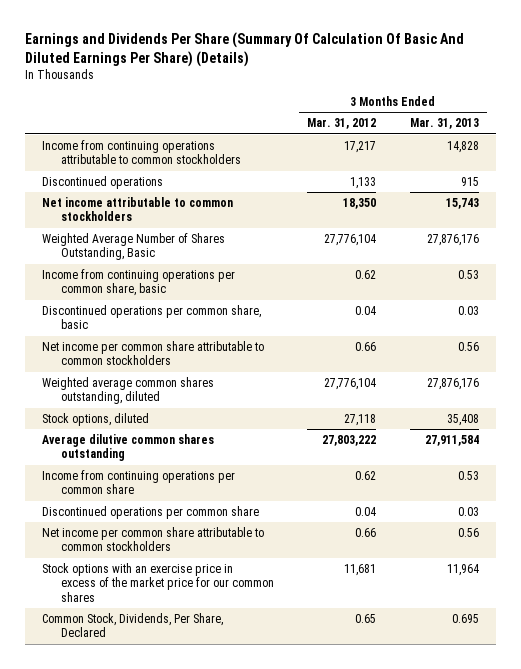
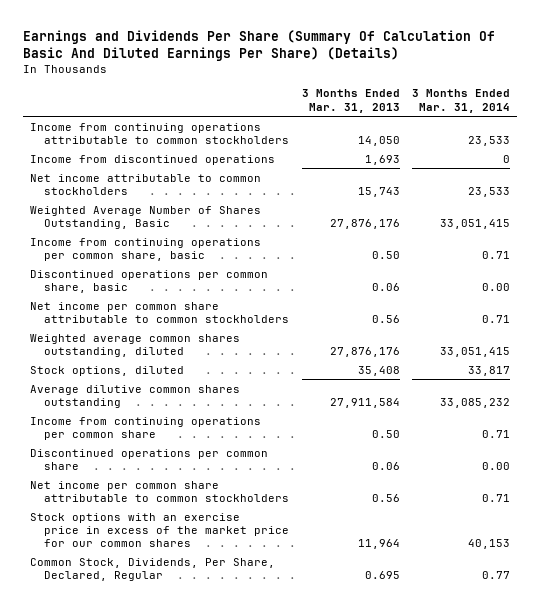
[307,118,377,130] Mar. 31, 2012 -> none
none -> [412,89,511,113] 3 Months Ended Mar. 31, 2014
[446,140,479,153] 14,828 -> [357,135,400,146] 14,050
[41,175,163,189] Discontinued operations -> [29,154,275,165] Income from discontinued operations
[460,176,479,186] 915 -> [364,154,400,165] 1,693
[457,269,479,279] 0.53 -> [371,250,400,259] 0.50
[457,305,479,315] 0.03 -> [371,282,400,291] 0.06
[457,470,479,480] 0.53 -> [371,429,400,438] 0.50
[457,506,479,516] 0.03 -> [371,461,400,470] 0.06
[41,612,223,638] Common Stock, Dividends, Per Share, Declared -> [29,557,275,581] Common Stock, Dividends, Per Share, Declared, Regular

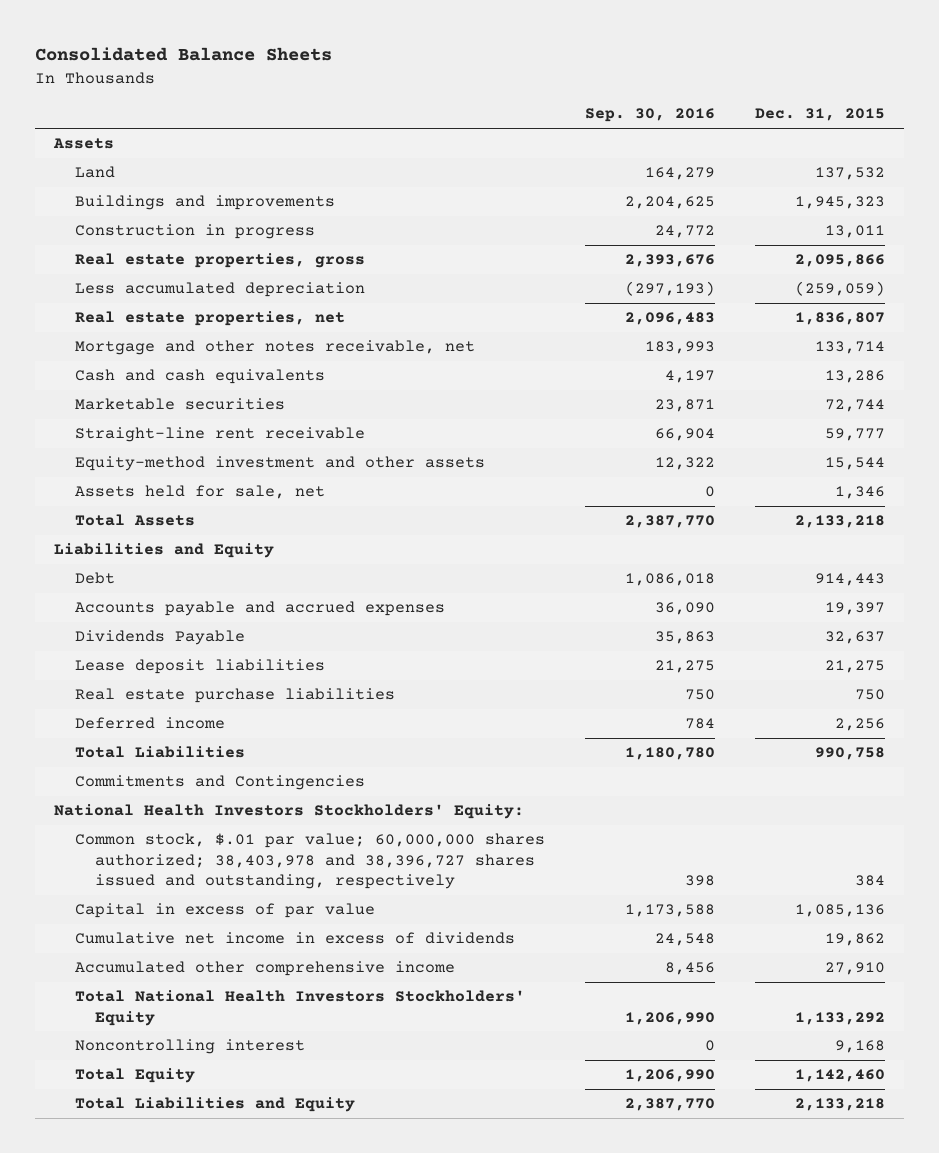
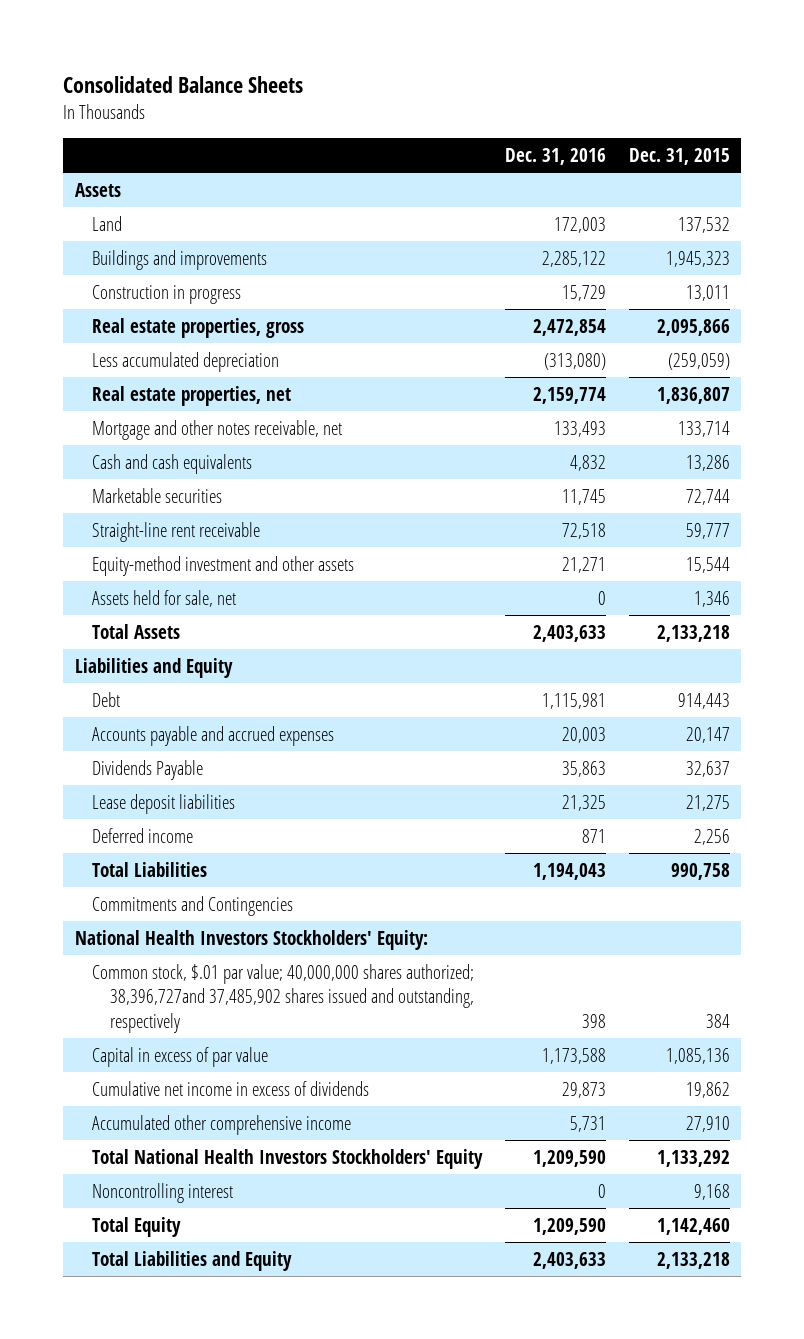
[584,108,715,123] Sep. 30, 2016 -> none
none -> [504,147,606,165] Dec. 31, 2016
[824,602,885,616] 19,397 -> [685,726,730,743] 20,147
[74,688,395,704] Real estate purchase liabilities -> none
[74,833,545,890] Common stock, $.01 par value; 60,000,000 shares authorized; 38,403,978 and 38,396,727 shares issued and outstanding, respectively -> [92,963,475,1034] Common stock, $.01 par value; 40,000,000 shares authorized; 38,396,727and 37,485,902 shares issued and outstanding, respectively

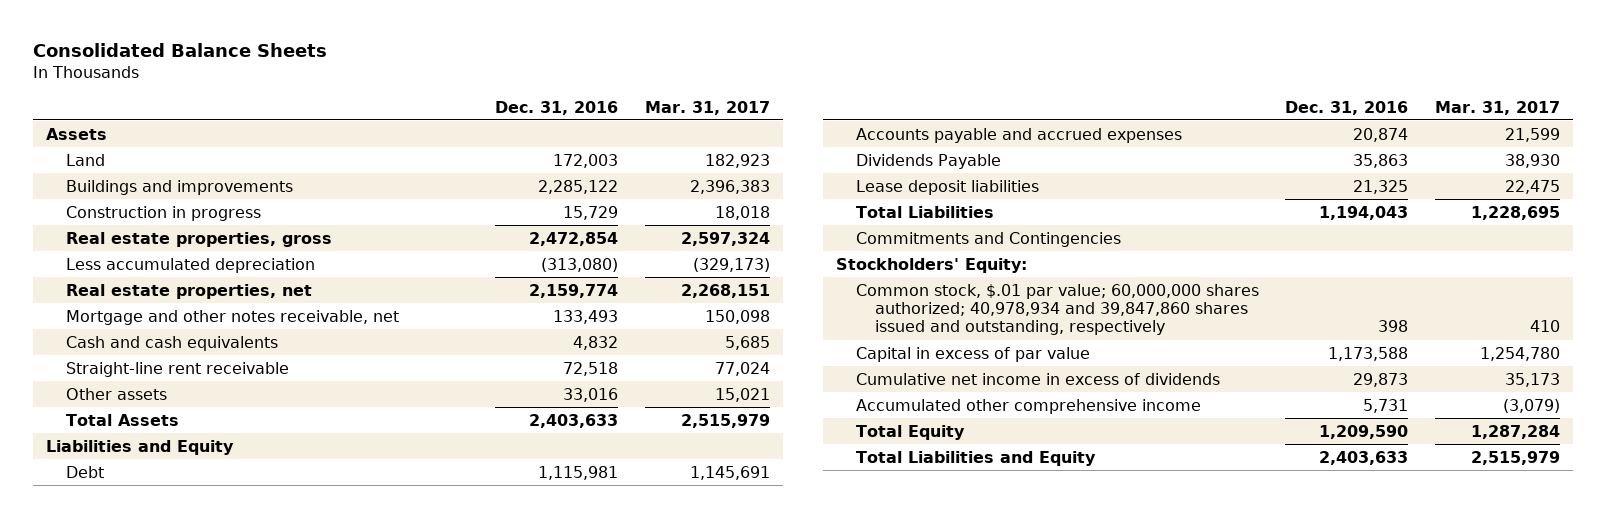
[628,147,730,165] Dec. 31, 2015 -> none
none -> [645,100,771,115] Mar. 31, 2017
[92,487,223,503] Marketable securities -> none
[92,555,355,576] Equity-method investment and other assets -> none
[92,589,237,607] Assets held for sale, net -> none
none -> [65,387,167,400] Other assets
[561,726,606,743] 20,003 -> [1353,127,1409,142] 20,874
[92,827,194,843] Deferred income -> none
[74,929,428,950] National Health Investors Stockholders' Equity: -> [835,257,1027,273] Stockholders' Equity:
[92,963,475,1034] Common stock, $.01 par value; 40,000,000 shares authorized; 38,396,727and 37,485,902 shares issued and outstanding, respectively -> [855,283,1259,336] Common stock, $.01 par value; 60,000,000 shares authorized; 40,978,934 and 39,847,860 shares issued and outstanding, respectively
[92,1148,484,1169] Total National Health Investors Stockholders' Equity -> none
[92,1182,234,1203] Noncontrolling interest -> none

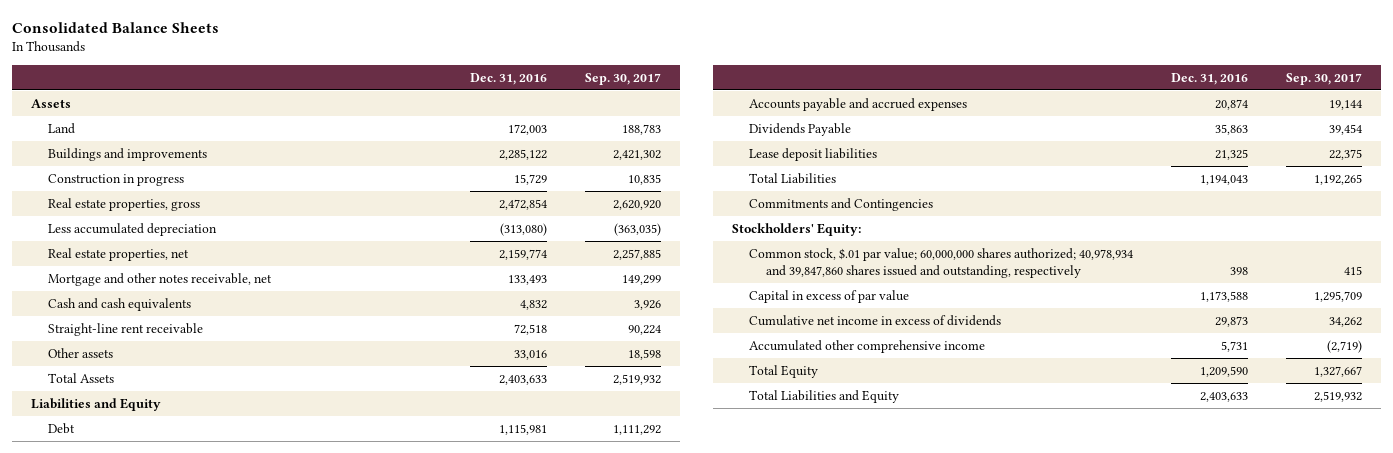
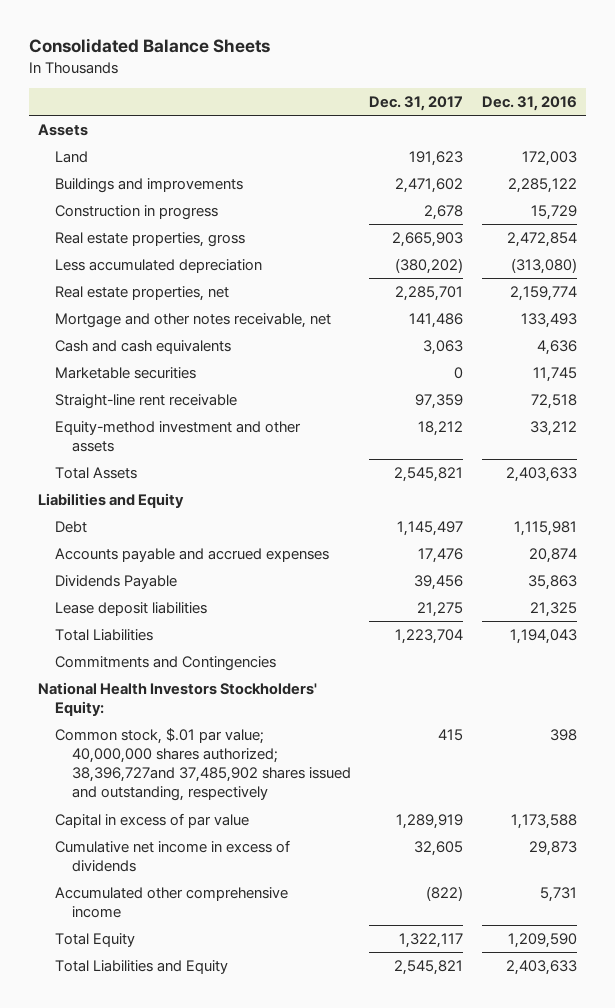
[584,72,661,85] Sep. 30, 2017 -> none
none -> [369,96,464,112] Dec. 31, 2017
[519,299,547,310] 4,832 -> [536,340,577,356] 4,636
none -> [54,367,196,380] Marketable securities
[47,347,113,358] Other assets -> none
none -> [54,421,301,453] Equity-method investment and other assets
[732,222,862,236] Stockholders' Equity: -> [37,682,317,717] National Health Investors Stockholders' Equity:
[749,247,1134,278] Common stock, $.01 par value; 60,000,000 shares authorized; 40,978,934 and 39,847,860 shares issued and outstanding, respectively -> [54,728,351,802] Common stock, $.01 par value; 40,000,000 shares authorized; 38,396,727and 37,485,902 shares issued and outstanding, respectively

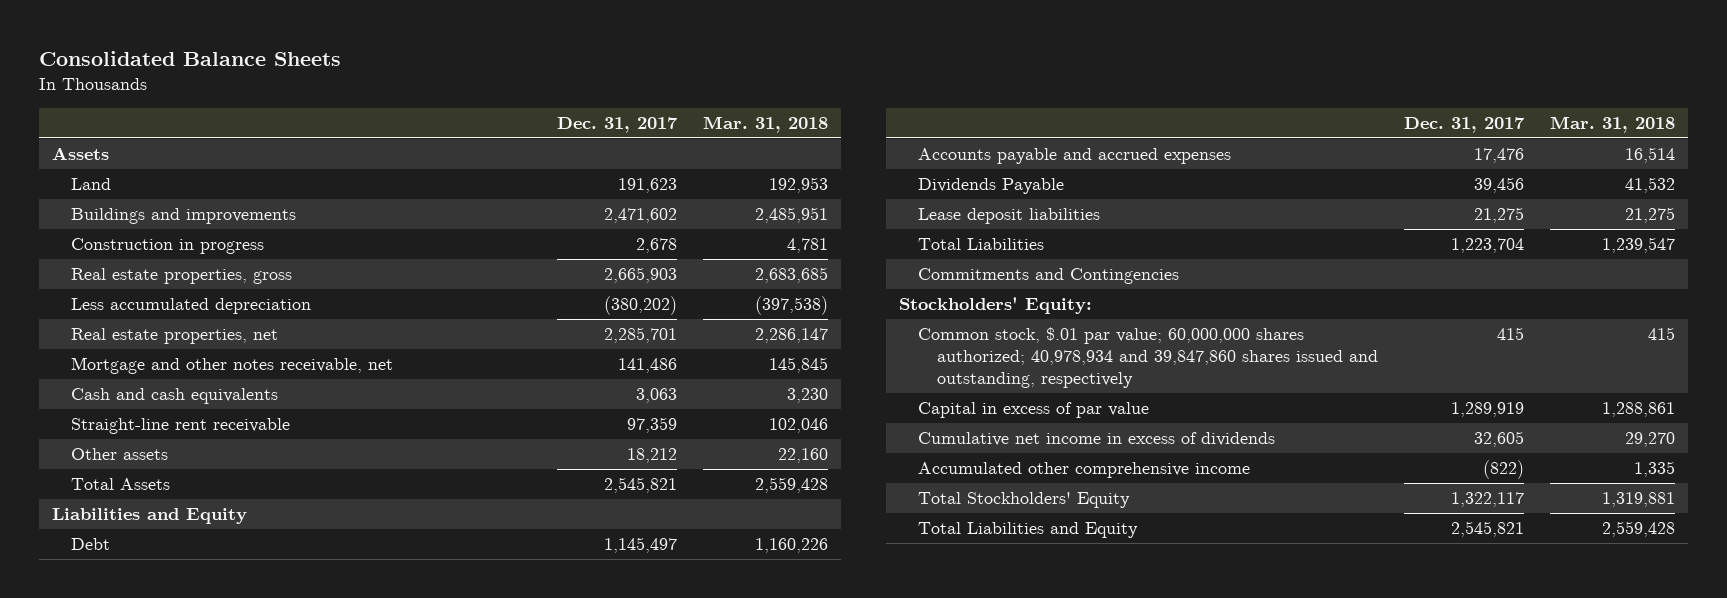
[481,96,577,112] Dec. 31, 2016 -> none
none -> [703,115,829,133] Mar. 31, 2018
[54,367,196,380] Marketable securities -> none
[54,421,301,453] Equity-method investment and other assets -> [70,448,168,461] Other assets
[37,682,317,717] National Health Investors Stockholders' Equity: -> [898,297,1092,315] Stockholders' Equity:
[54,728,351,802] Common stock, $.01 par value; 40,000,000 shares authorized; 38,396,727and 37,485,902 shares issued and outstanding, respectively -> [917,327,1379,389] Common stock, $.01 par value; 60,000,000 shares authorized; 40,978,934 and 39,847,860 shares issued and outstanding, respectively
[54,933,135,948] Total Equity -> [917,492,1130,509] Total Stockholders' Equity

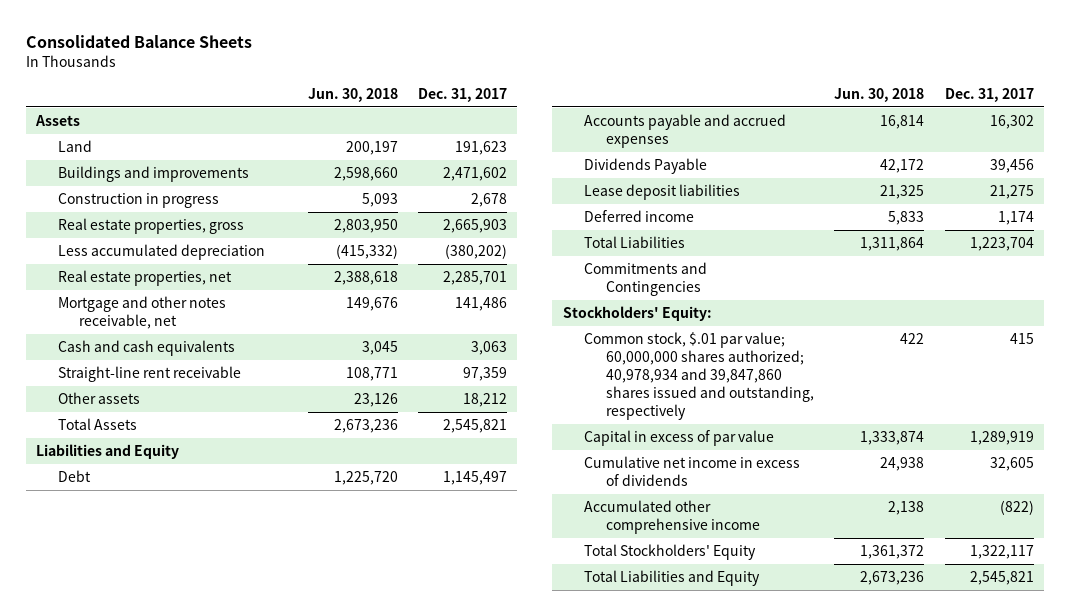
[703,115,829,133] Mar. 31, 2018 -> none
none -> [307,87,398,102] Jun. 30, 2018
[1474,148,1525,164] 17,476 -> [989,115,1034,130] 16,302
none -> [584,210,695,223] Deferred income

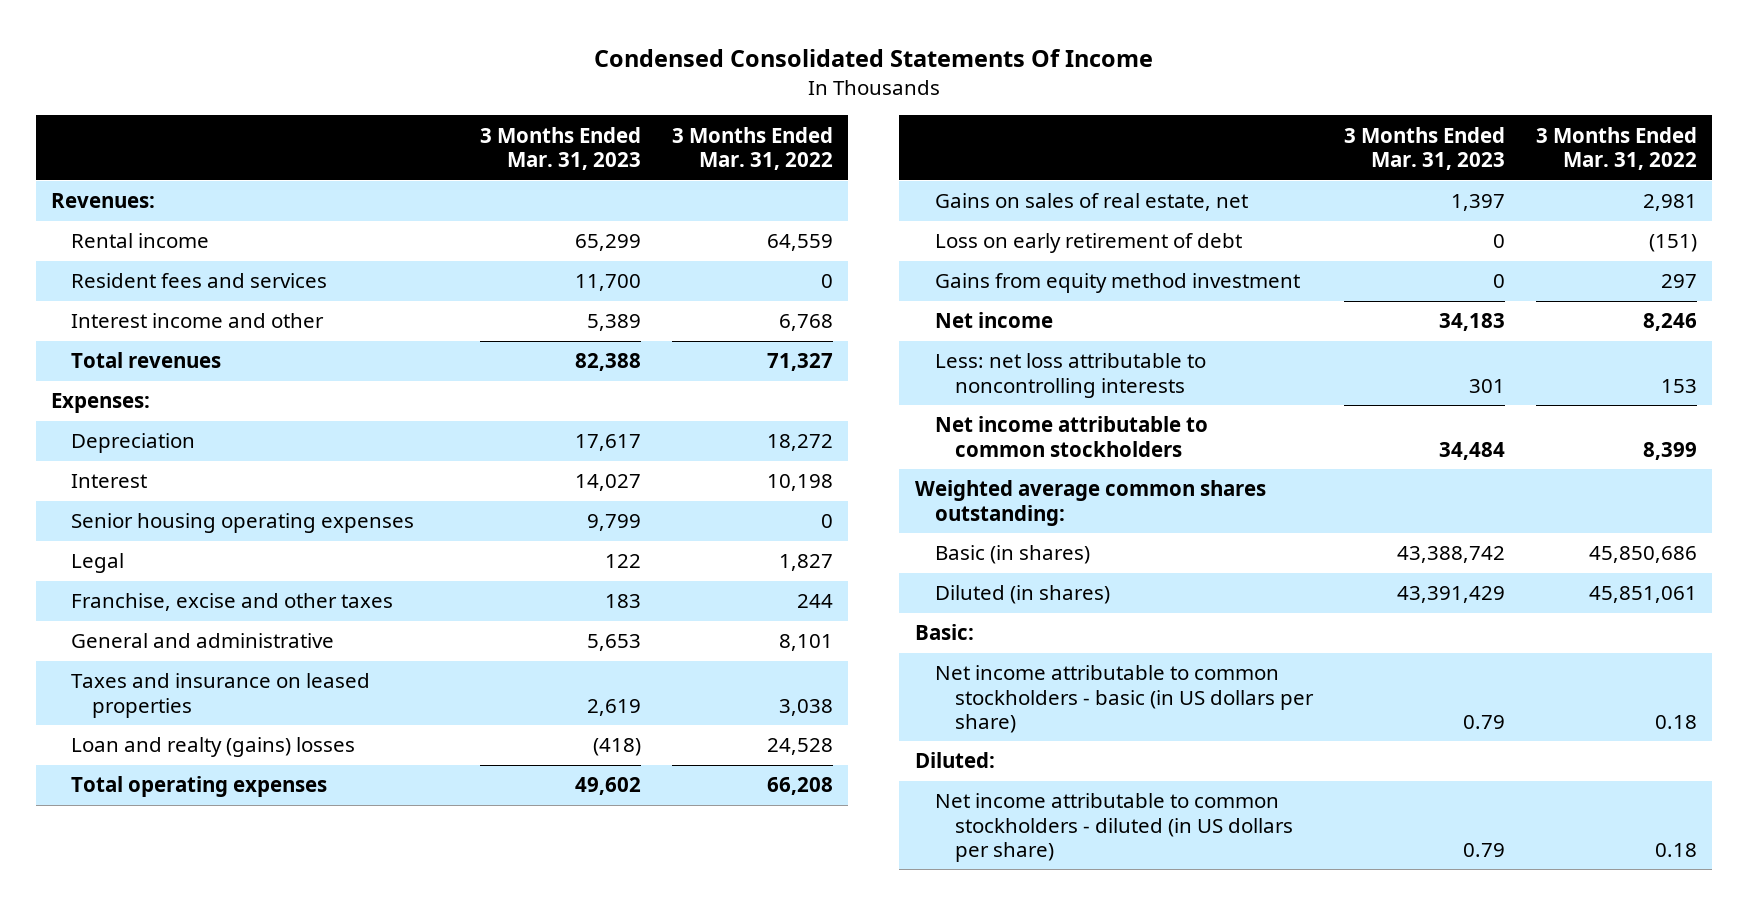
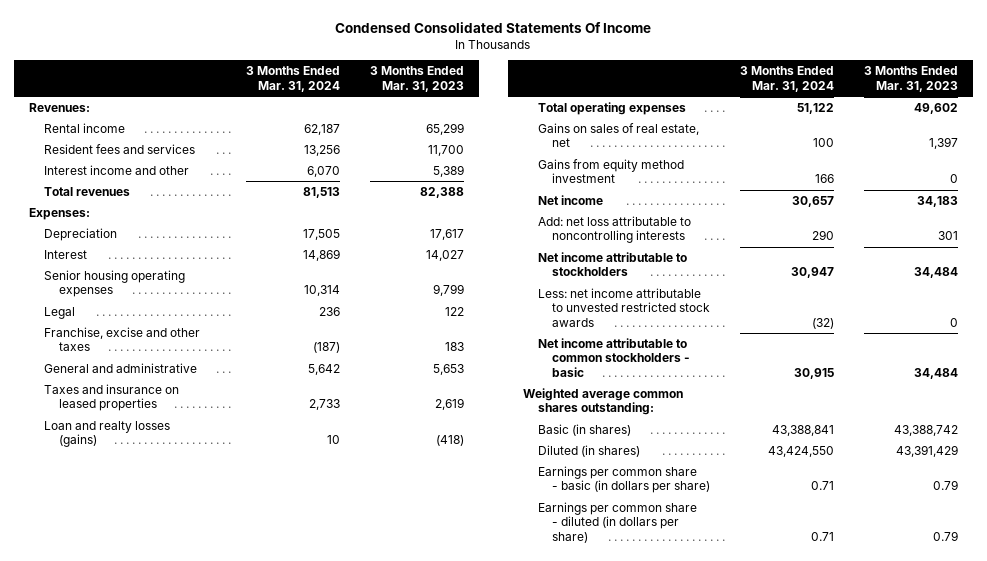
[671,126,833,170] 3 Months Ended Mar. 31, 2022 -> none
none -> [246,66,341,92] 3 Months Ended Mar. 31, 2024
[71,737,356,758] Loan and realty (gains) losses -> [43,420,170,448] Loan and realty losses (gains)
[935,233,1243,254] Loss on early retirement of debt -> none
[935,353,1207,398] Less: net loss attributable to noncontrolling interests -> [537,215,691,244] Add: net loss attributable to noncontrolling interests
[935,416,1209,457] Net income attributable to common stockholders -> [537,251,687,277] Net income attributable to stockholders
none -> [537,287,711,328] Less: net income attributable to unvested restricted stock awards
none -> [537,337,691,378] Net income attributable to common stockholders - basic
[914,624,974,641] Basic: -> none
[914,752,995,769] Diluted: -> none
[935,665,1315,733] Net income attributable to common stockholders - basic (in US dollars per share) -> [537,465,711,494] Earnings per common share - basic (in dollars per share)
[935,793,1294,862] Net income attributable to common stockholders - diluted (in US dollars per share) -> [537,501,697,544] Earnings per common share - diluted (in dollars per share)

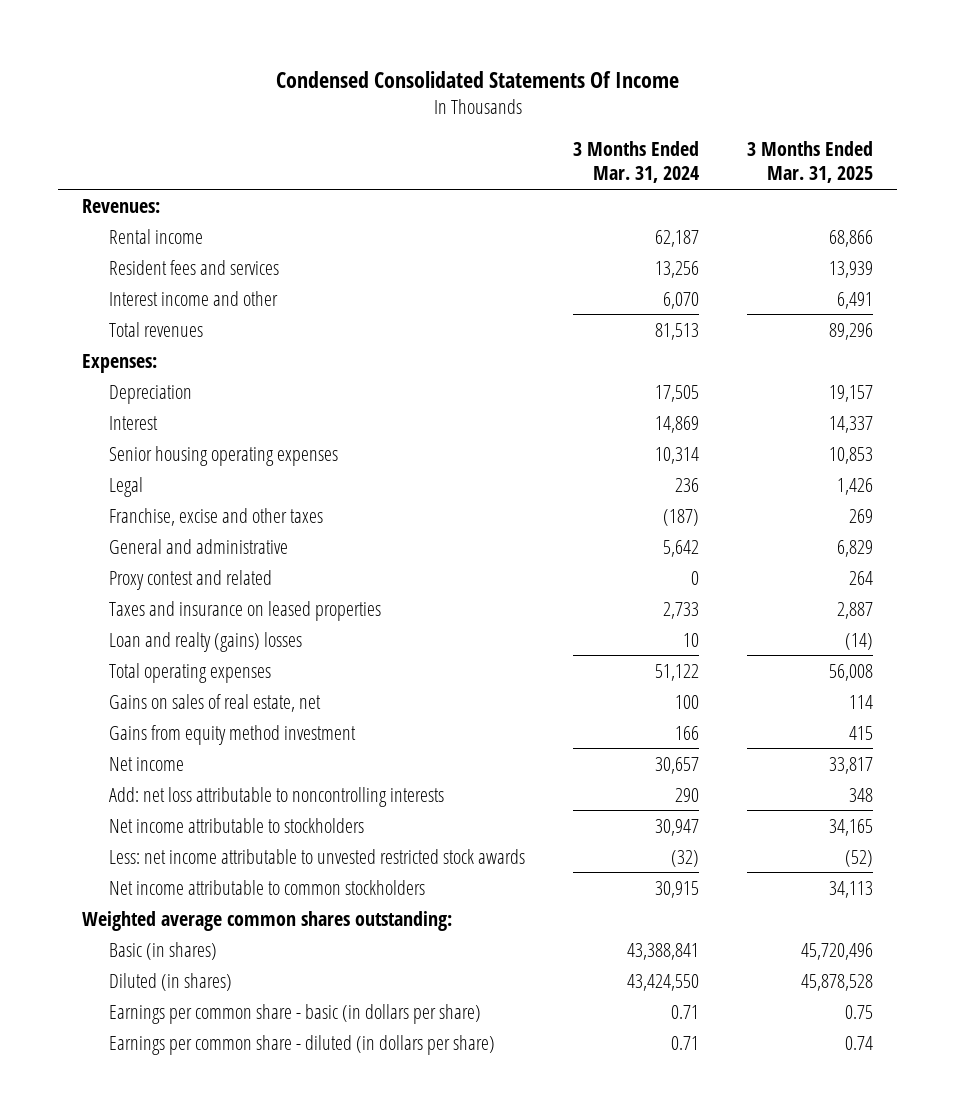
[369,66,464,92] 3 Months Ended Mar. 31, 2023 -> none
none -> [747,140,874,184] 3 Months Ended Mar. 31, 2025
none -> [109,569,273,590] Proxy contest and related
[43,420,170,448] Loan and realty losses (gains) -> [109,631,303,652] Loan and realty (gains) losses
[537,337,691,378] Net income attributable to common stockholders - basic -> [109,879,426,895] Net income attributable to common stockholders

